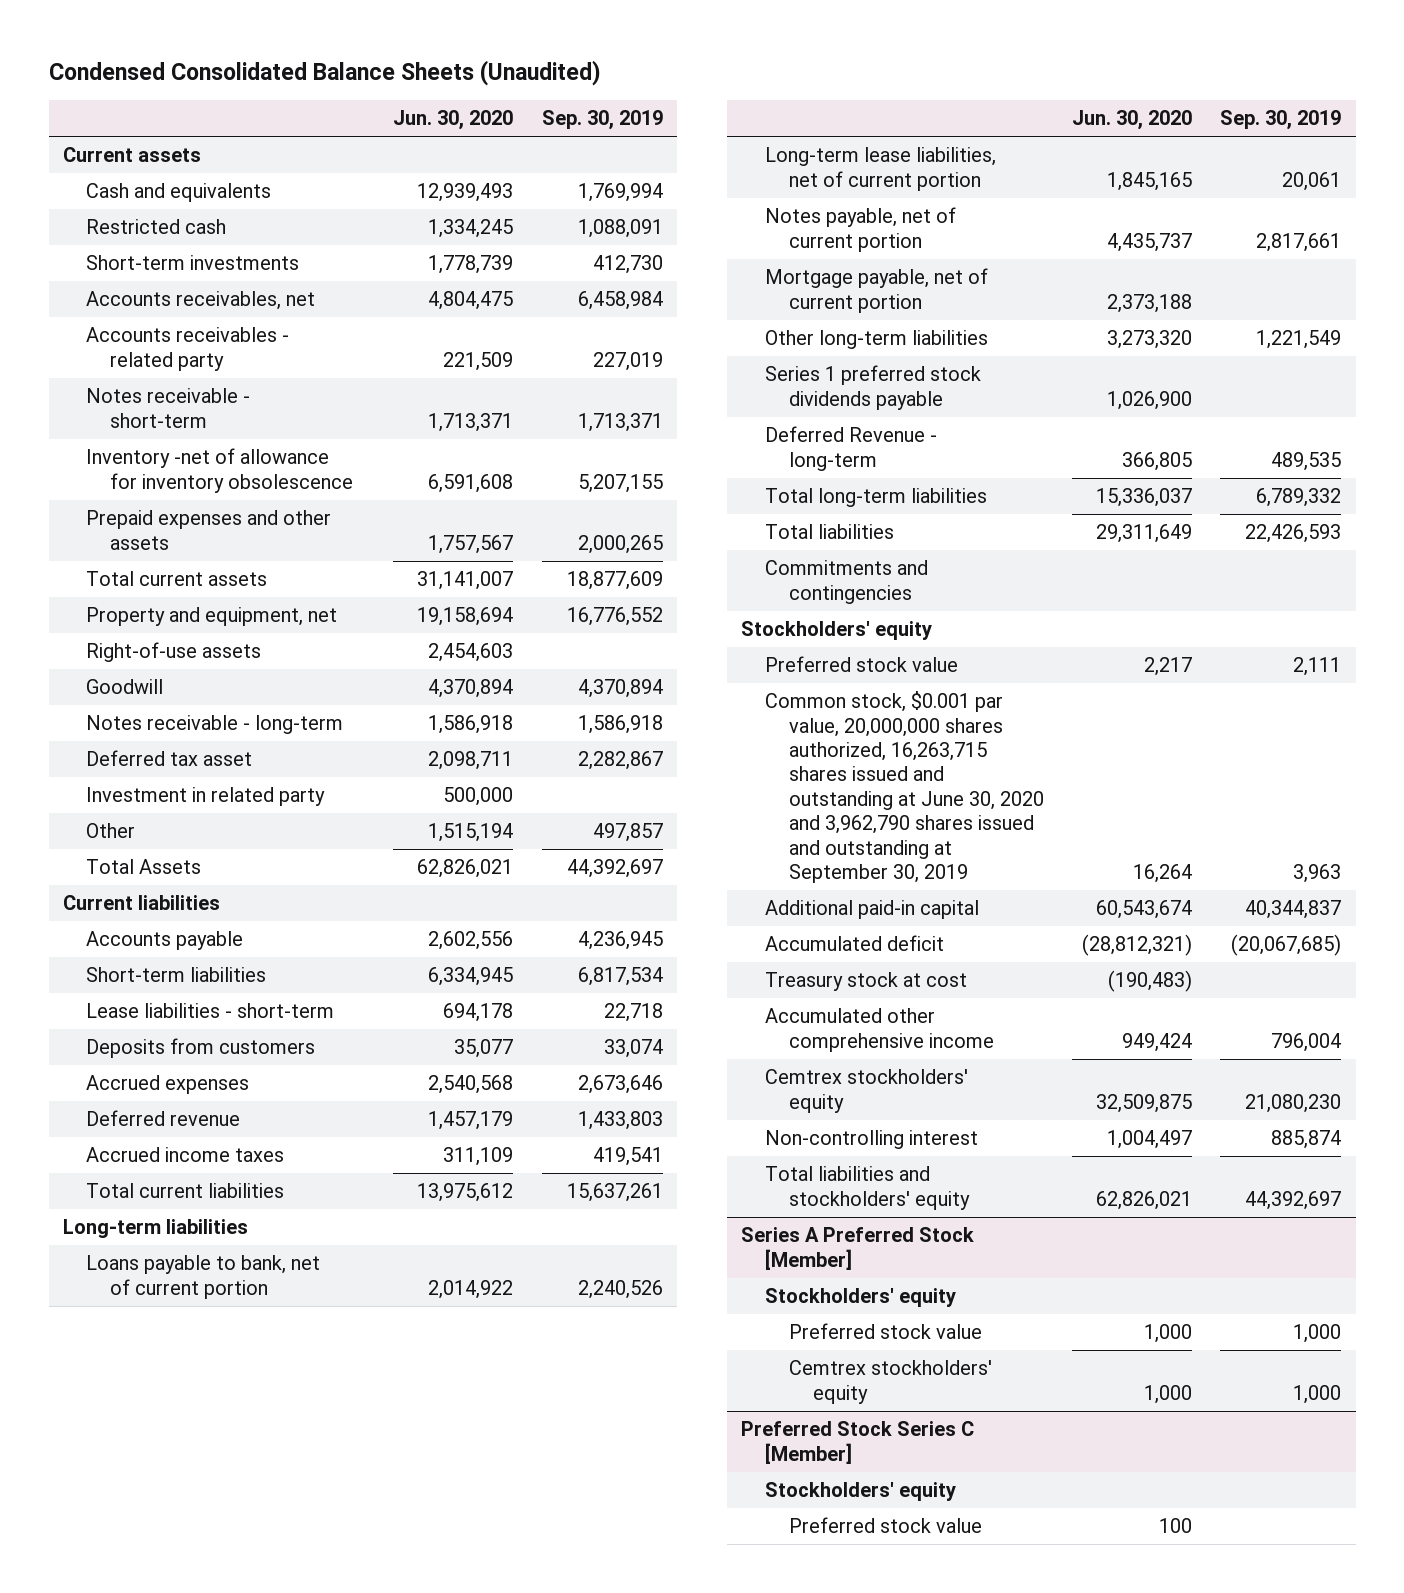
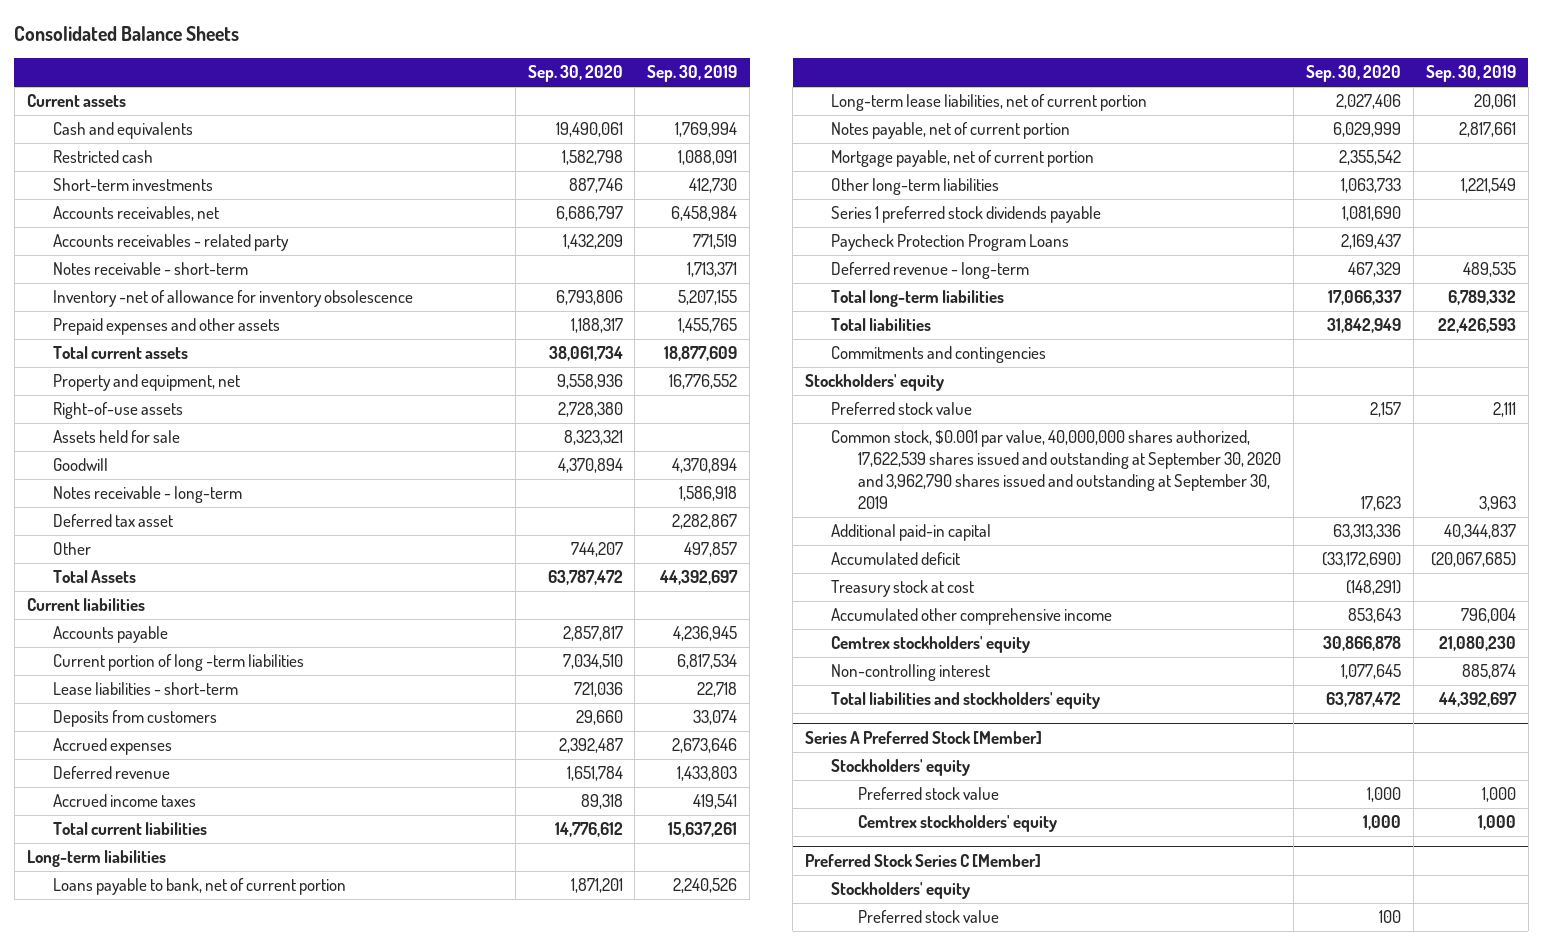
[48,59,601,86] Condensed Consolidated Balance Sheets (Unaudited) -> [14,25,240,41] Consolidated Balance Sheets
[393,110,514,131] Jun. 30, 2020 -> none
none -> [527,65,623,83] Sep. 30, 2020
[592,351,663,371] 227,019 -> [693,234,738,250] 771,519
[577,534,663,554] 2,000,265 -> [678,318,738,334] 1,455,765
none -> [53,430,181,444] Assets held for sale
[86,787,326,807] Investment in related party -> none
[86,967,267,983] Short-term liabilities -> [53,654,305,672] Current portion of long -term liabilities
none -> [831,234,1070,252] Paycheck Protection Program Loans
[765,426,938,471] Deferred Revenue - long-term -> [831,262,1030,280] Deferred revenue - long-term
[765,691,1045,883] Common stock, $0.001 par value, 20,000,000 shares authorized, 16,263,715 shares issued and outstanding at June 30, 2020 and 3,962,790 shares issued and outstanding at September 30, 2019 -> [831,430,1281,510] Common stock, $0.001 par value, 40,000,000 shares authorized, 17,622,539 shares issued and outstanding at September 30, 2020 and 3,962,790 shares issued and outstanding at September 30, 2019

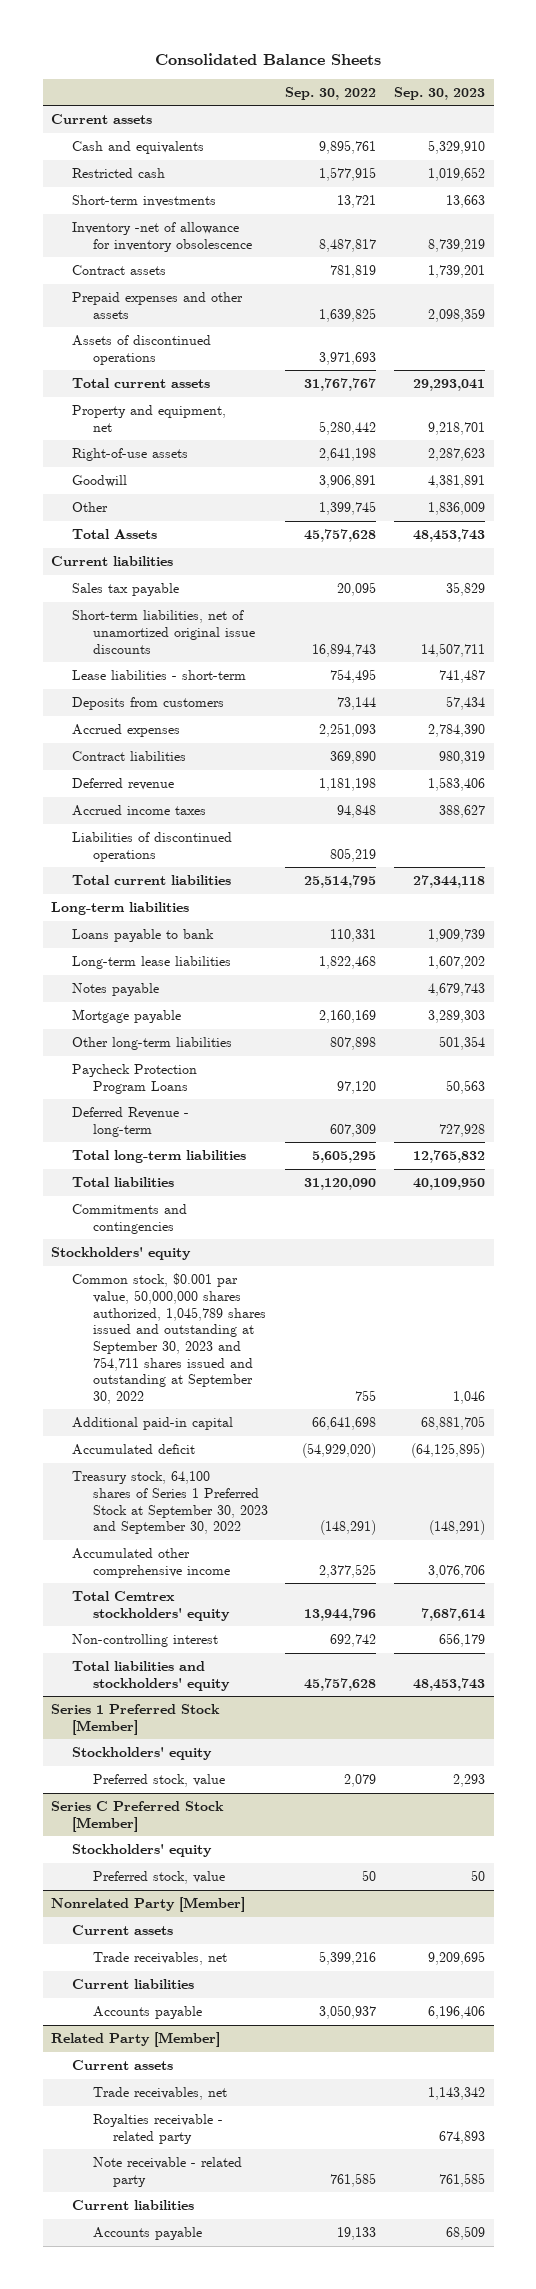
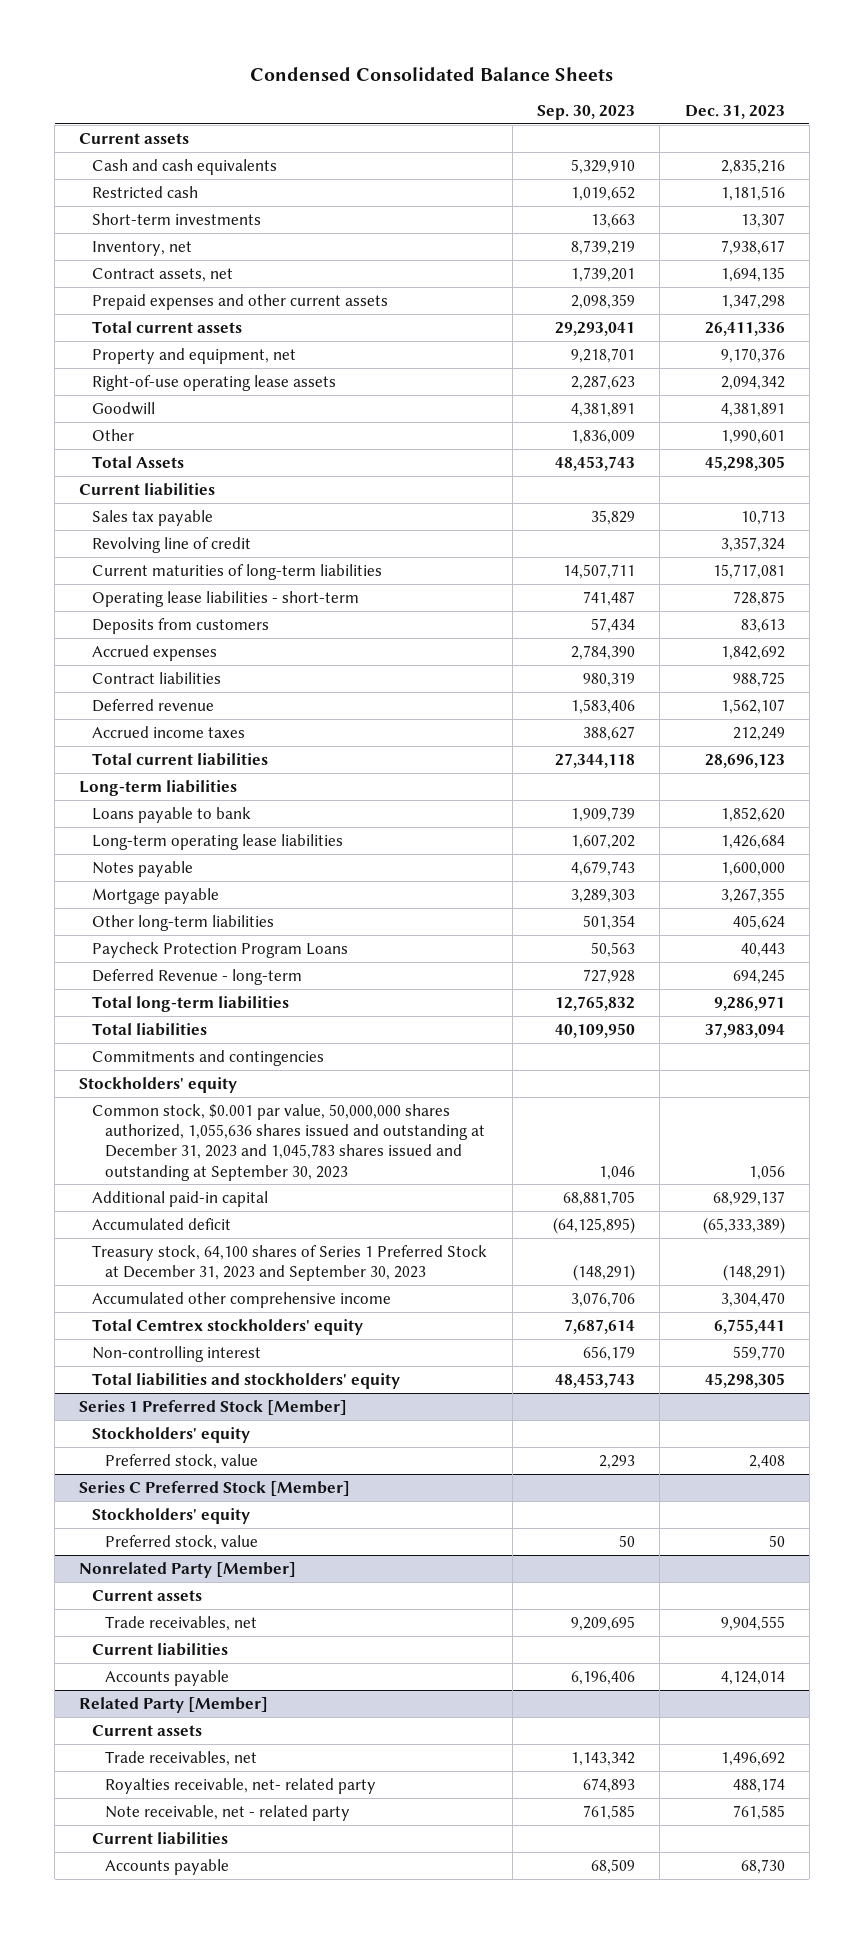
[155,52,382,65] Consolidated Balance Sheets -> [249,66,613,81] Condensed Consolidated Balance Sheets
[285,86,377,100] Sep. 30, 2022 -> none
none -> [684,105,785,120] Dec. 31, 2023
[72,141,205,155] Cash and equivalents -> [92,158,278,175] Cash and cash equivalents
[72,335,212,365] Assets of discontinued operations -> none
[72,222,252,252] Inventory -net of allowance for inventory obsolescence -> [92,240,193,256] Inventory, net
[72,265,167,276] Contract assets -> [92,267,234,282] Contract assets, net
[72,292,244,319] Prepaid expenses and other assets -> [92,293,389,310] Prepaid expenses and other current assets
[72,448,189,462] Right-of-use assets -> [92,374,337,391] Right-of-use operating lease assets
none -> [92,536,252,553] Revolving line of credit
[72,610,255,654] Short-term liabilities, net of unamortized original issue discounts -> [92,563,383,580] Current maturities of long-term liabilities
[72,670,247,681] Lease liabilities - short-term -> [92,590,360,607] Operating lease liabilities - short-term
[72,832,233,862] Liabilities of discontinued operations -> none
[72,956,232,970] Long-term lease liabilities -> [92,833,344,850] Long-term operating lease liabilities
[72,1273,266,1404] Common stock, $0.001 par value, 50,000,000 shares authorized, 1,045,789 shares issued and outstanding at September 30, 2023 and 754,711 shares issued and outstanding at September 30, 2022 -> [92,1103,486,1181] Common stock, $0.001 par value, 50,000,000 shares authorized, 1,055,636 shares issued and outstanding at December 31, 2023 and 1,045,783 shares issued and outstanding at September 30, 2023
[72,1471,268,1535] Treasury stock, 64,100 shares of Series 1 Preferred Stock at September 30, 2023 and September 30, 2022 -> [92,1244,488,1282] Treasury stock, 64,100 shares of Series 1 Preferred Stock at December 31, 2023 and September 30, 2023
[92,2114,223,2144] Royalties receivable - related party -> [105,1777,377,1794] Royalties receivable, net- related party
[92,2157,242,2187] Note receivable - related party -> [105,1804,351,1821] Note receivable, net - related party

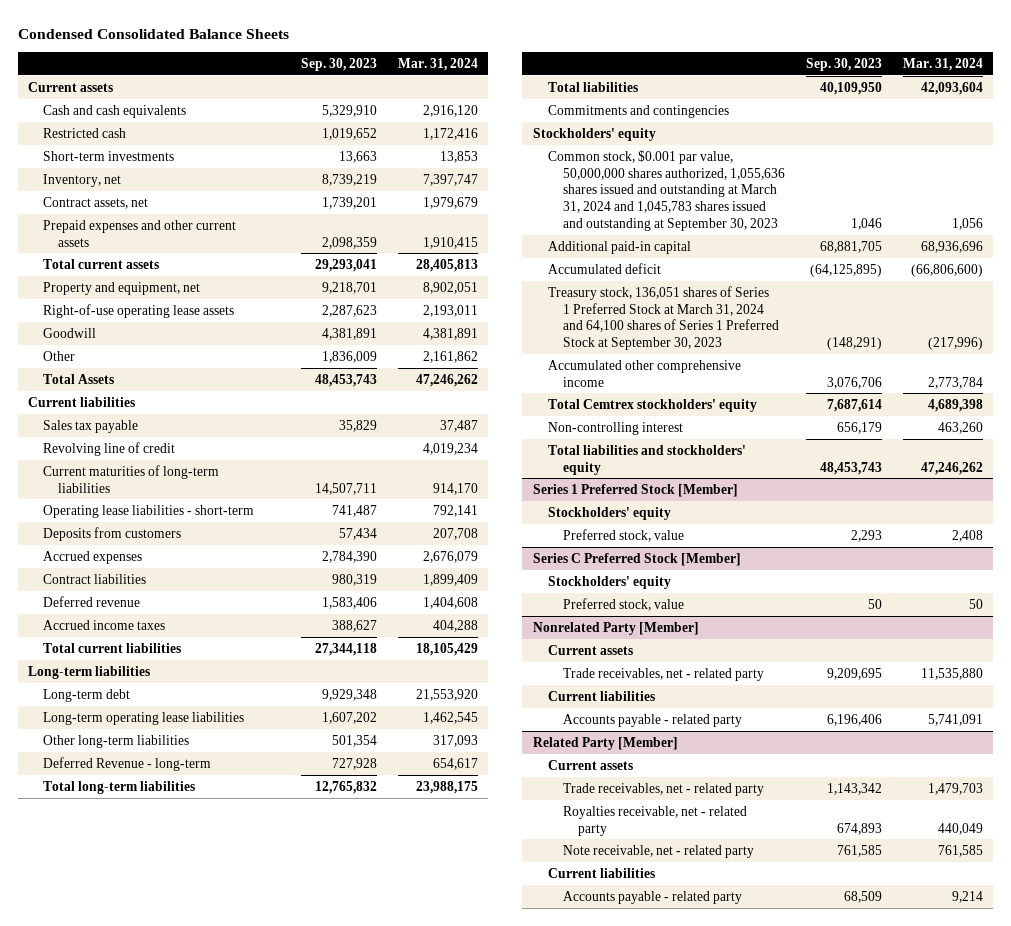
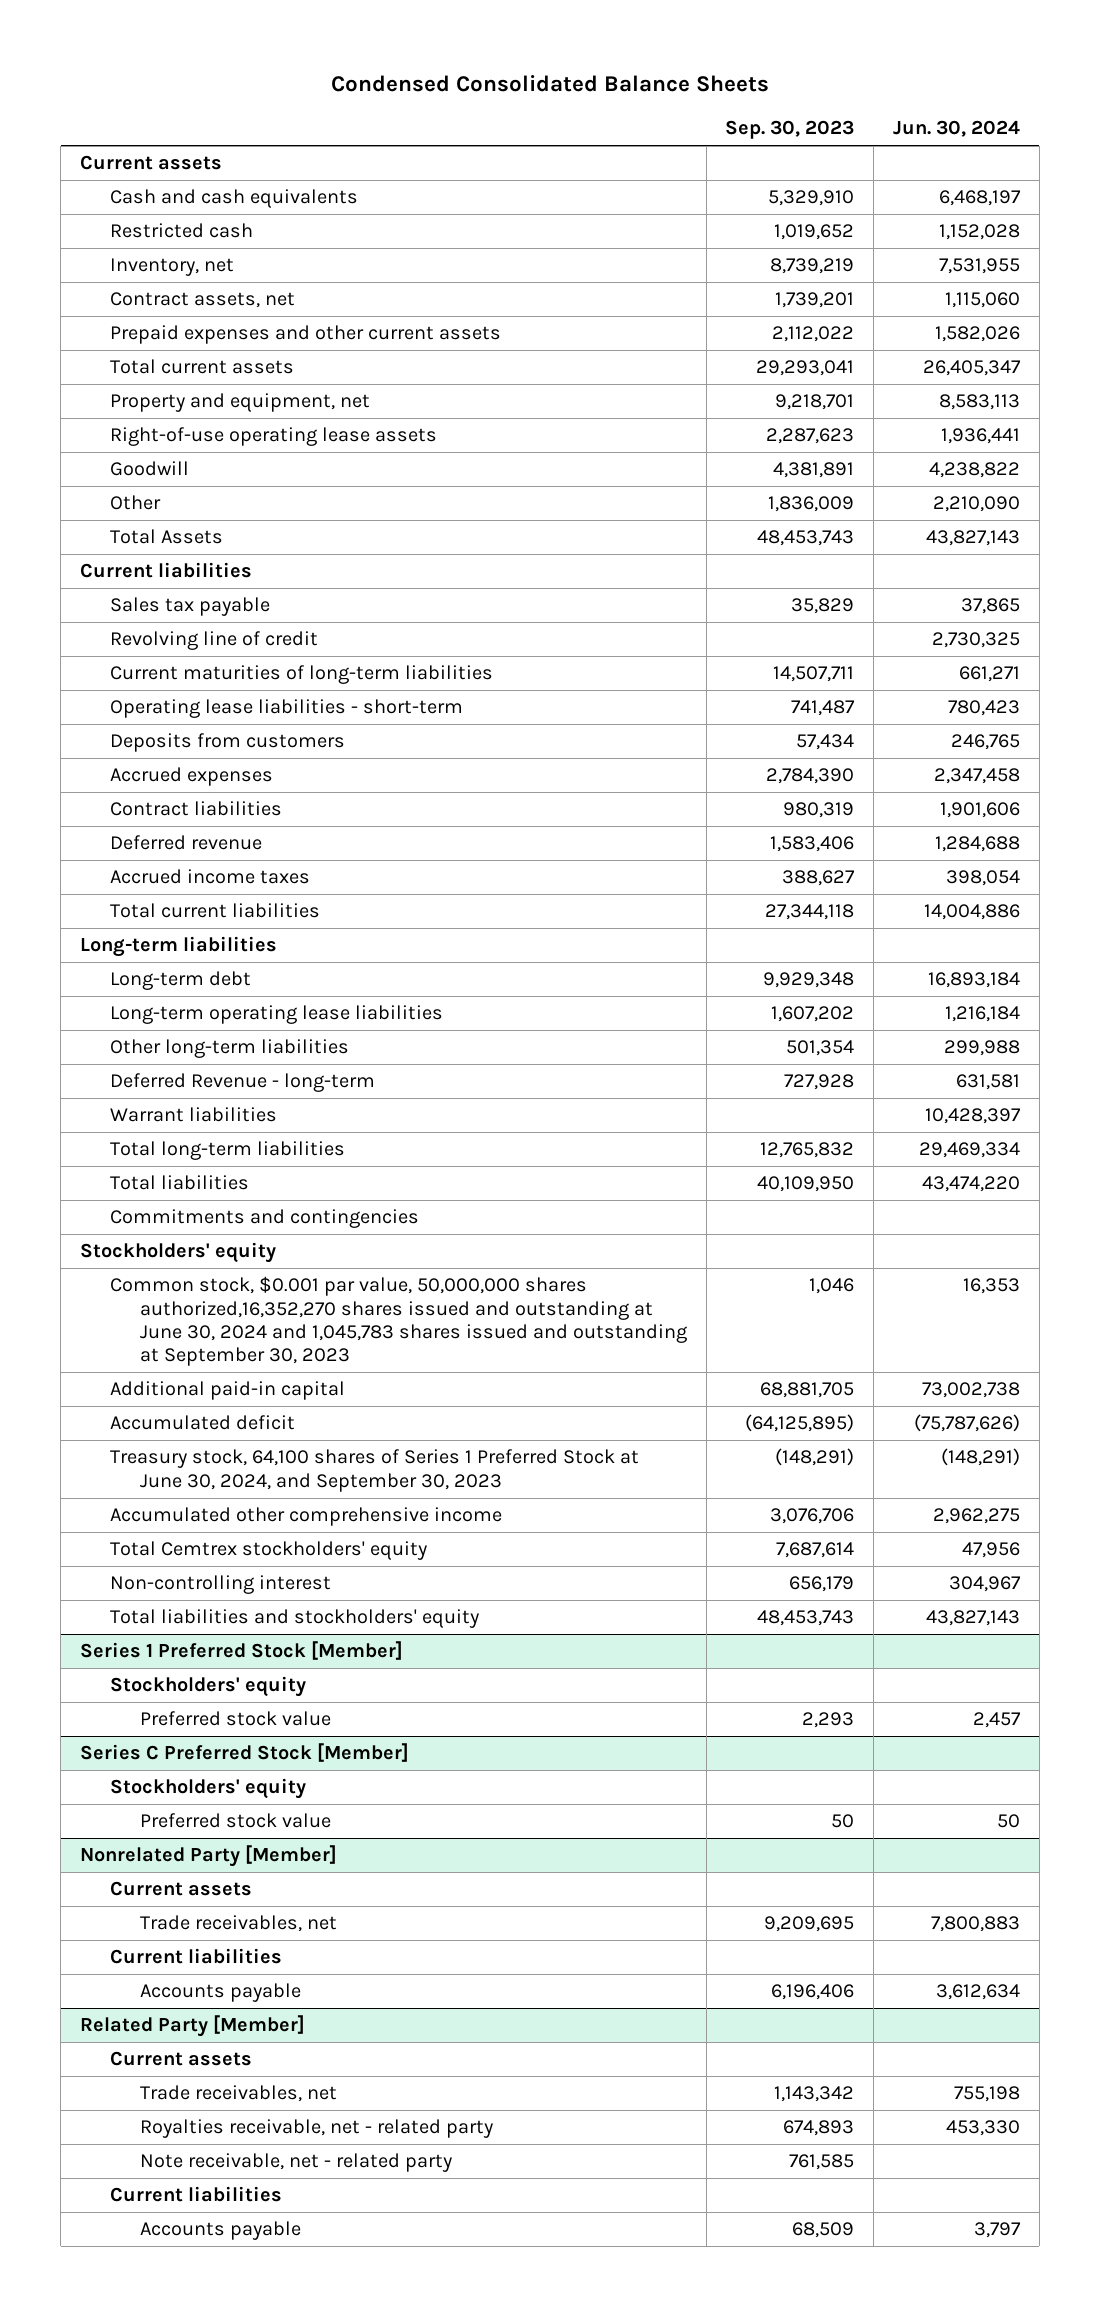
[398,57,479,71] Mar. 31, 2024 -> none
none -> [892,120,1020,138] Jun. 30, 2024
[43,150,175,161] Short-term investments -> none
[322,236,378,249] 2,098,359 -> [772,326,855,343] 2,112,022
none -> [109,1107,277,1123] Warrant liabilities
[547,149,786,231] Common stock, $0.001 par value, 50,000,000 shares authorized, 1,055,636 shares issued and outstanding at March 31, 2024 and 1,045,783 shares issued and outstanding at September 30, 2023 -> [109,1276,687,1367] Common stock, $0.001 par value, 50,000,000 shares authorized,16,352,270 shares issued and outstanding at June 30, 2024 and 1,045,783 shares issued and outstanding at September 30, 2023
[547,285,780,351] Treasury stock, 136,051 shares of Series 1 Preferred Stock at March 31, 2024 and 64,100 shares of Series 1 Preferred Stock at September 30, 2023 -> [109,1449,639,1492] Treasury stock, 64,100 shares of Series 1 Preferred Stock at June 30, 2024, and September 30, 2023
[563,528,685,542] Preferred stock, value -> [139,1711,331,1727] Preferred stock value
[563,597,685,611] Preferred stock, value -> [139,1813,331,1829] Preferred stock value
[563,667,765,681] Trade receivables, net - related party -> [139,1915,337,1933] Trade receivables, net
[563,713,743,727] Accounts payable - related party -> [139,1983,301,2003] Accounts payable
[563,782,765,796] Trade receivables, net - related party -> [139,2085,337,2103] Trade receivables, net
[563,890,743,904] Accounts payable - related party -> [139,2221,301,2241] Accounts payable

